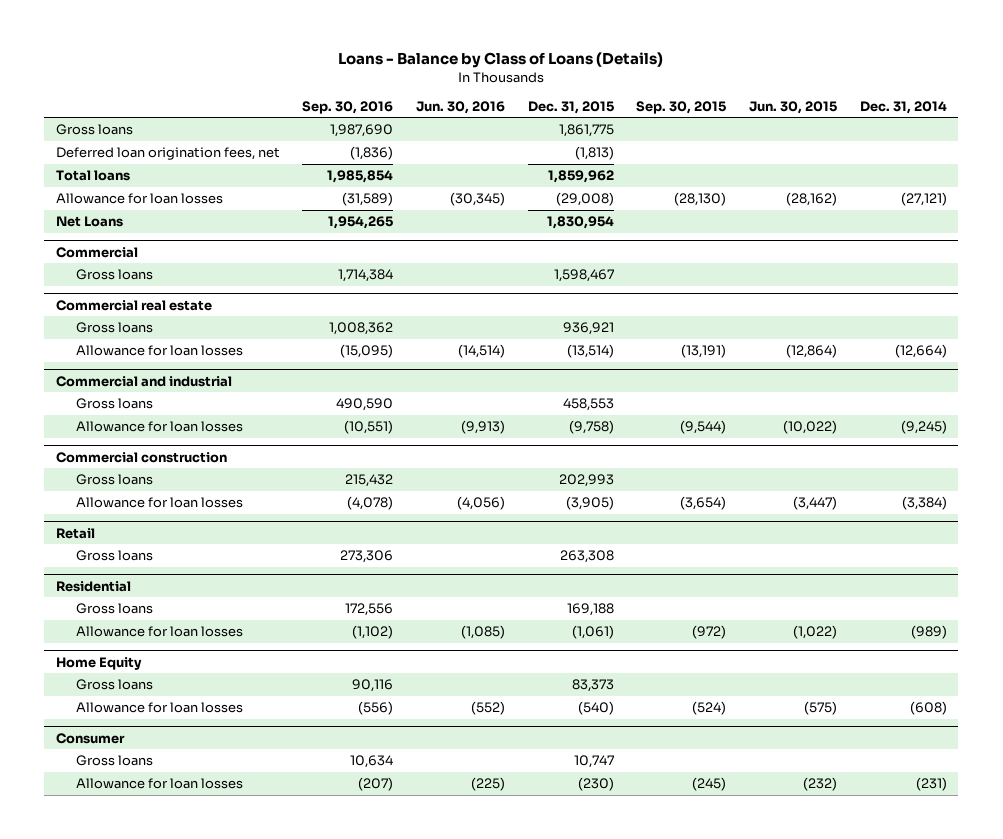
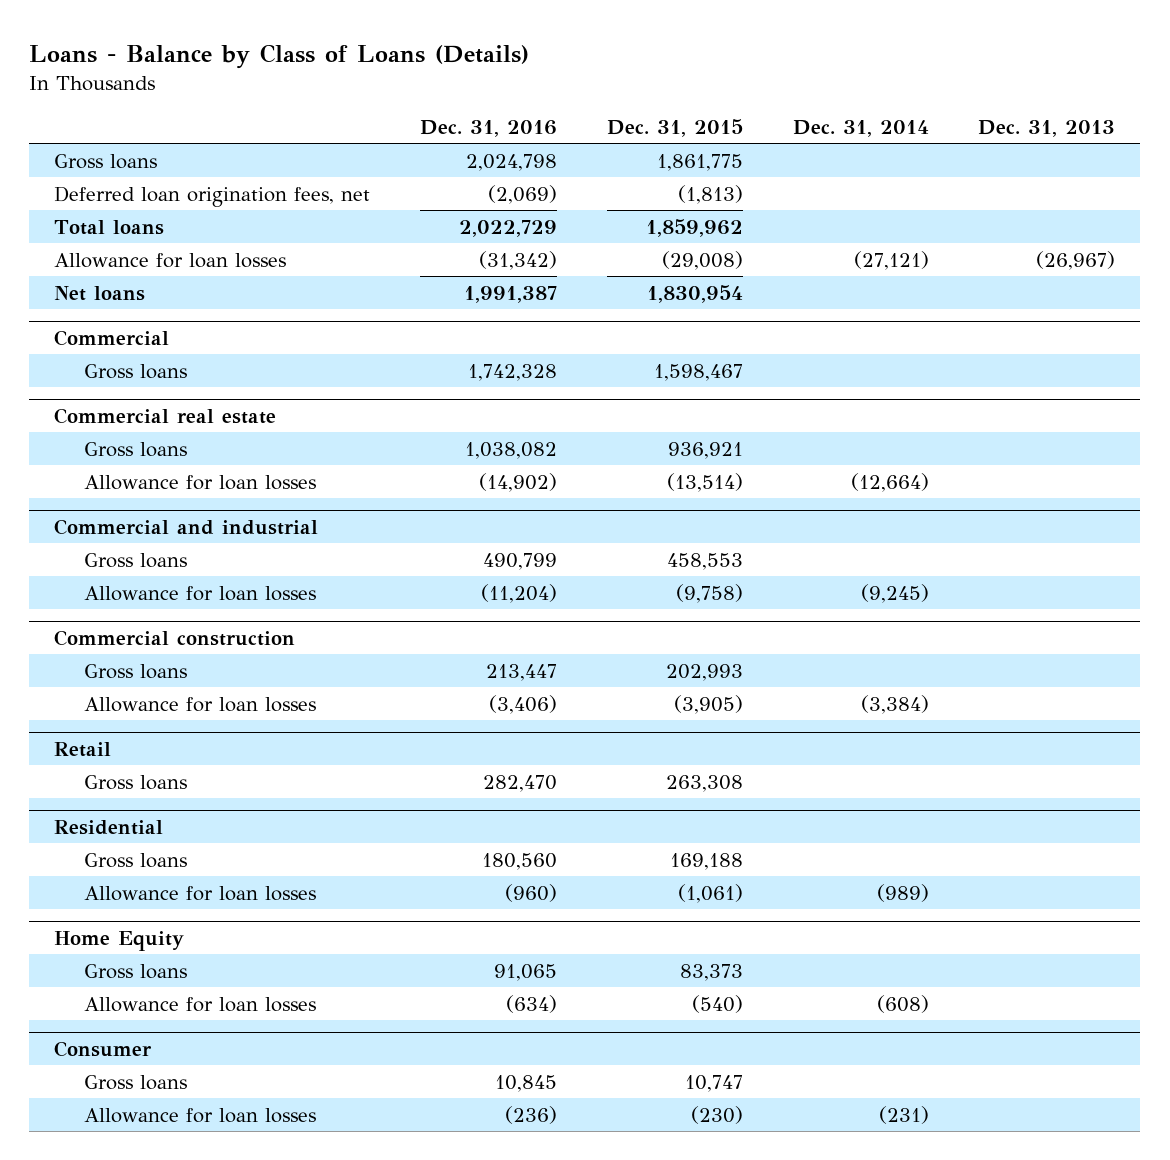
[302,100,394,114] Sep. 30, 2016 -> none
[416,100,506,114] Jun. 30, 2016 -> none
[636,100,727,114] Sep. 30, 2015 -> none
[749,100,838,114] Jun. 30, 2015 -> none
none -> [420,119,558,137] Dec. 31, 2016
none -> [978,119,1116,137] Dec. 31, 2013
[55,215,123,227] Net Loans -> [54,285,146,301] Net loans

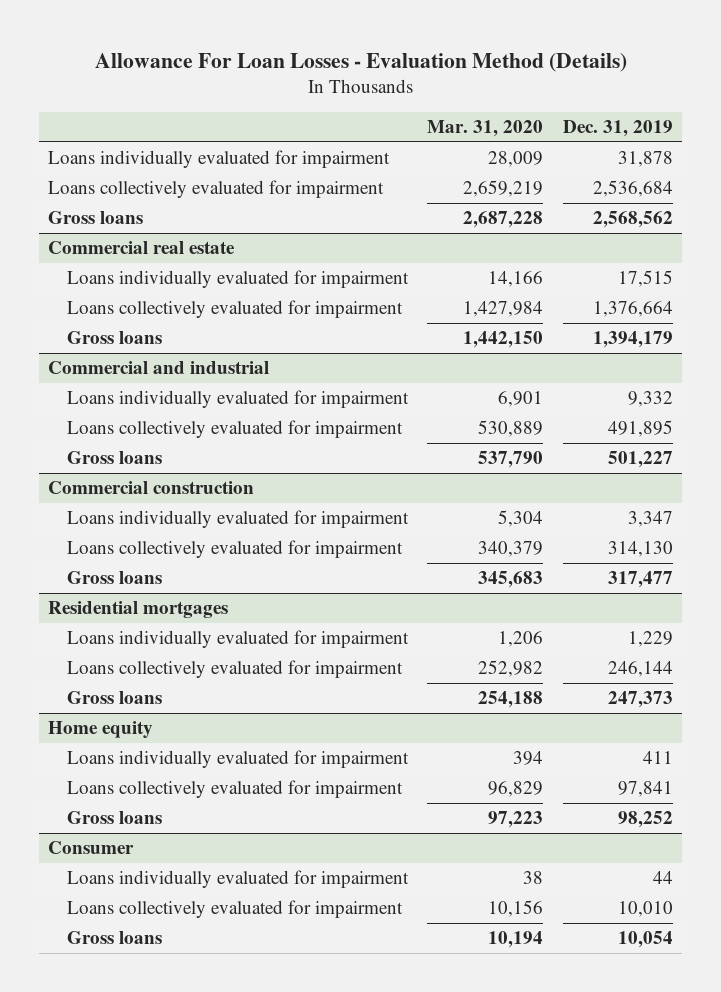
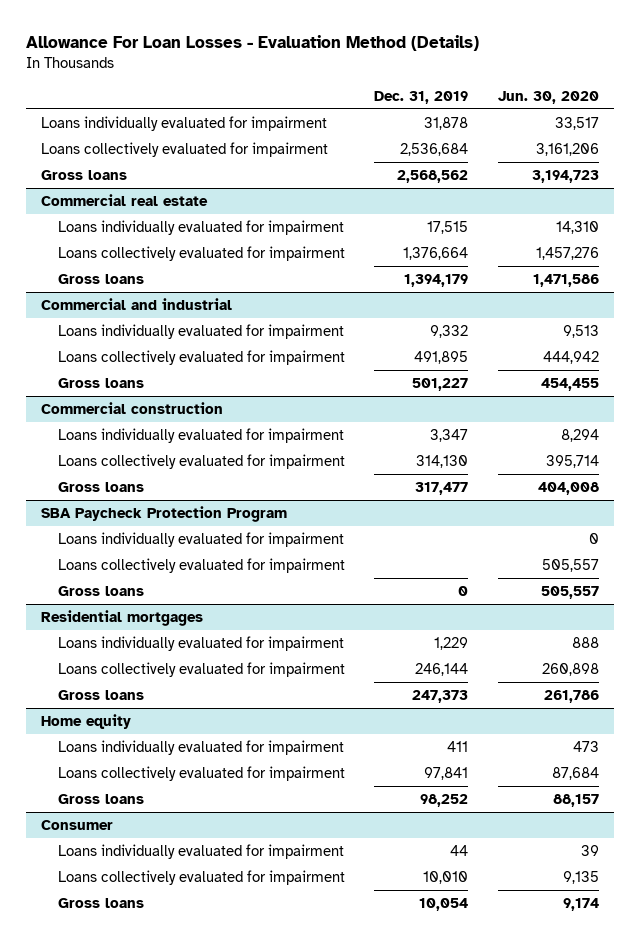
[427,120,544,138] Mar. 31, 2020 -> none
none -> [498,90,600,104] Jun. 30, 2020
none -> [40,506,287,523] SBA Paycheck Protection Program
none -> [57,532,344,548] Loans individually evaluated for impairment
none -> [57,558,345,574] Loans collectively evaluated for impairment
none -> [57,586,144,597] Gross loans

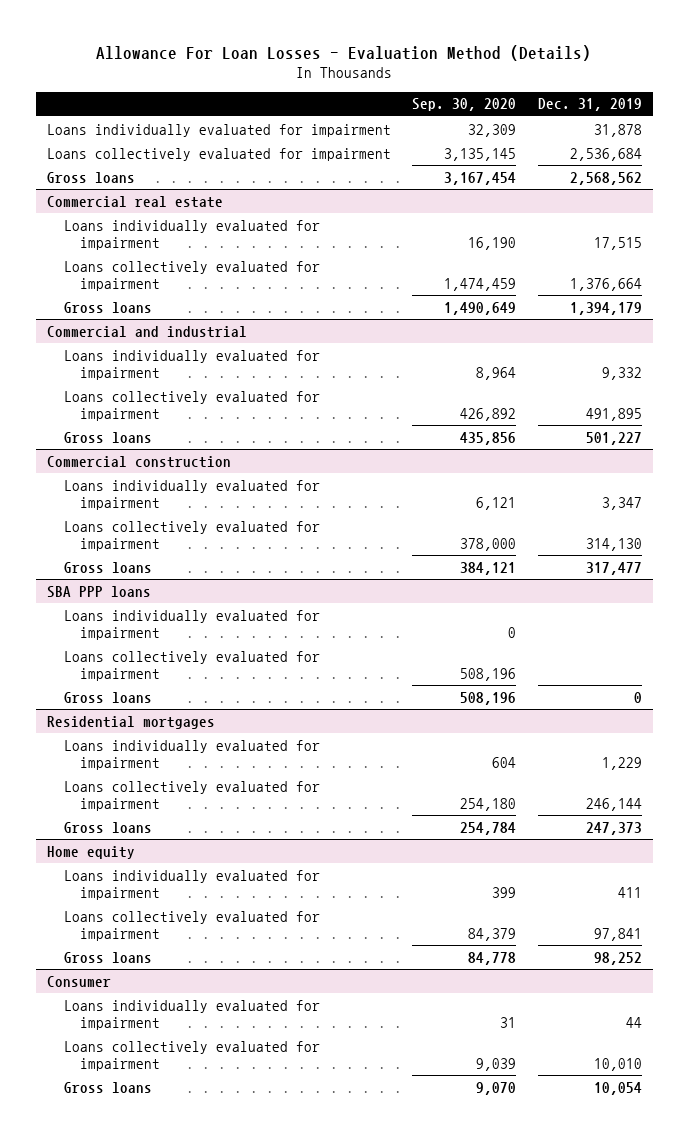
[498,90,600,104] Jun. 30, 2020 -> none
none -> [412,98,517,112] Sep. 30, 2020
[40,506,287,523] SBA Paycheck Protection Program -> [46,585,151,598] SBA PPP loans

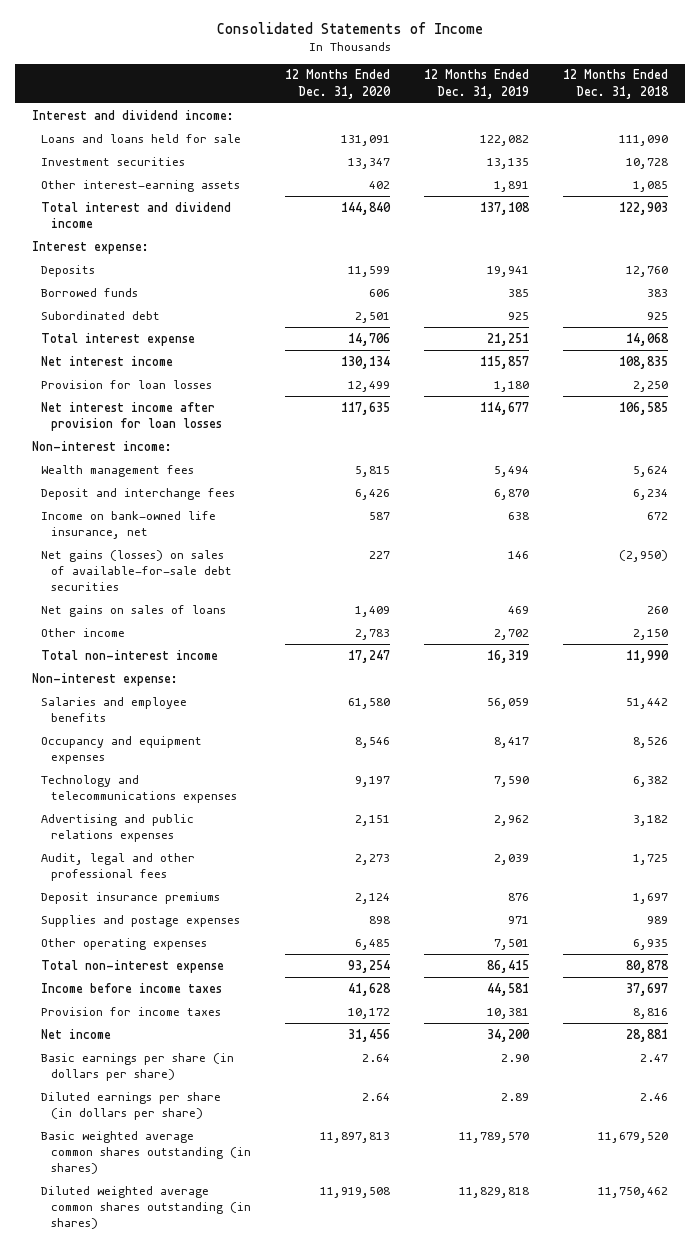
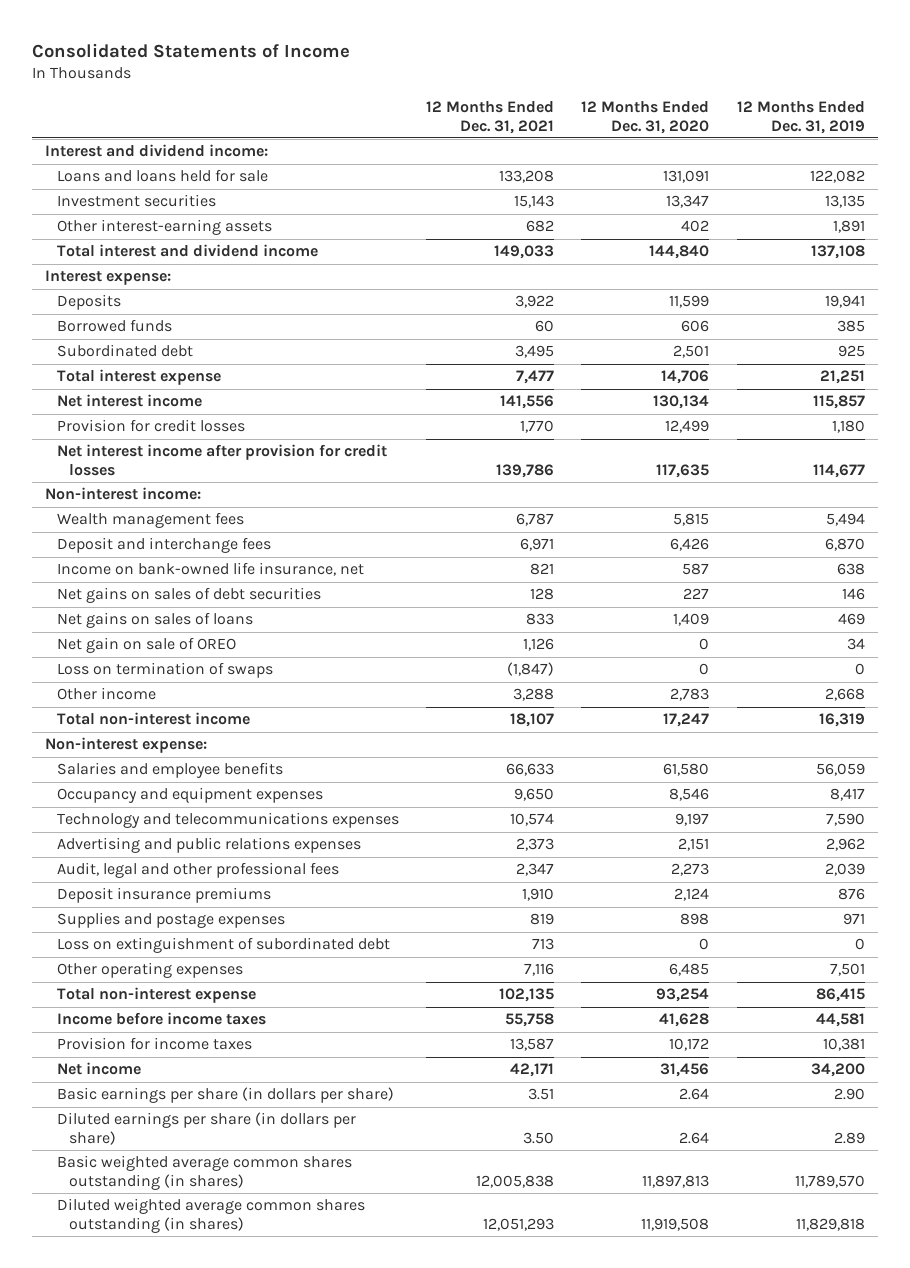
[563,69,670,99] 12 Months Ended Dec. 31, 2018 -> none
none -> [426,100,555,134] 12 Months Ended Dec. 31, 2021
[41,379,213,389] Provision for loan losses -> [57,419,246,433] Provision for credit losses
[41,401,222,431] Net interest income after provision for loan losses -> [57,444,388,477] Net interest income after provision for credit losses
[41,549,232,592] Net gains (losses) on sales of available-for-sale debt securities -> [57,587,322,604] Net gains on sales of debt securities
none -> [57,637,237,654] Net gain on sale of OREO
none -> [57,662,274,679] Loss on termination of swaps
[494,628,530,640] 2,702 -> [824,688,865,702] 2,668
none -> [57,937,391,954] Loss on extinguishment of subordinated debt

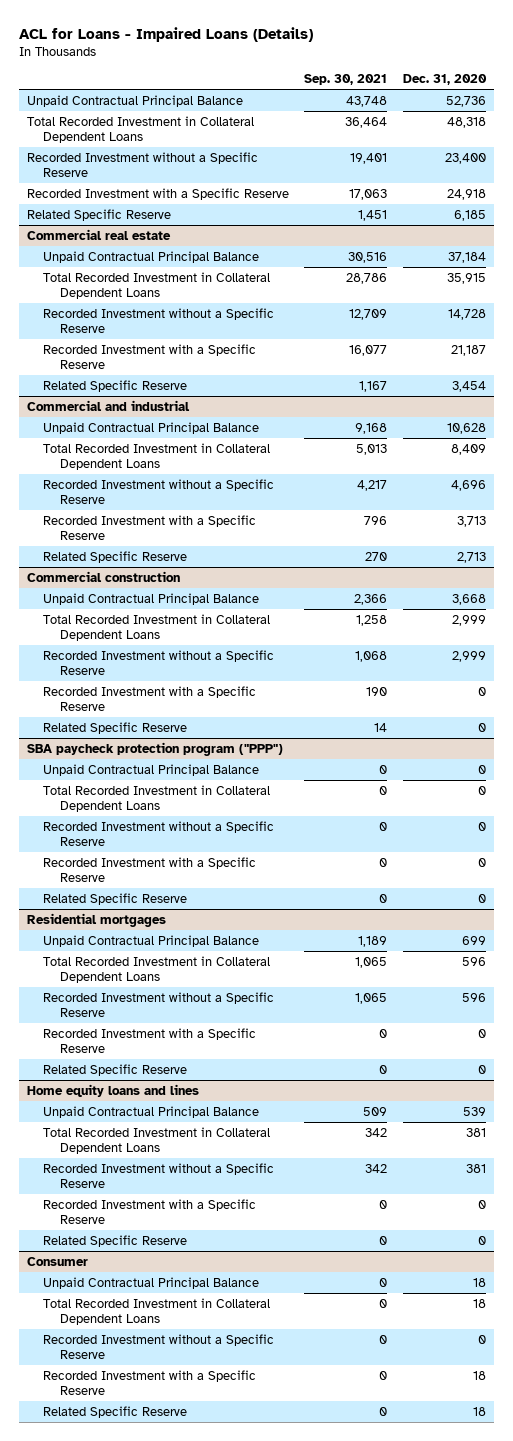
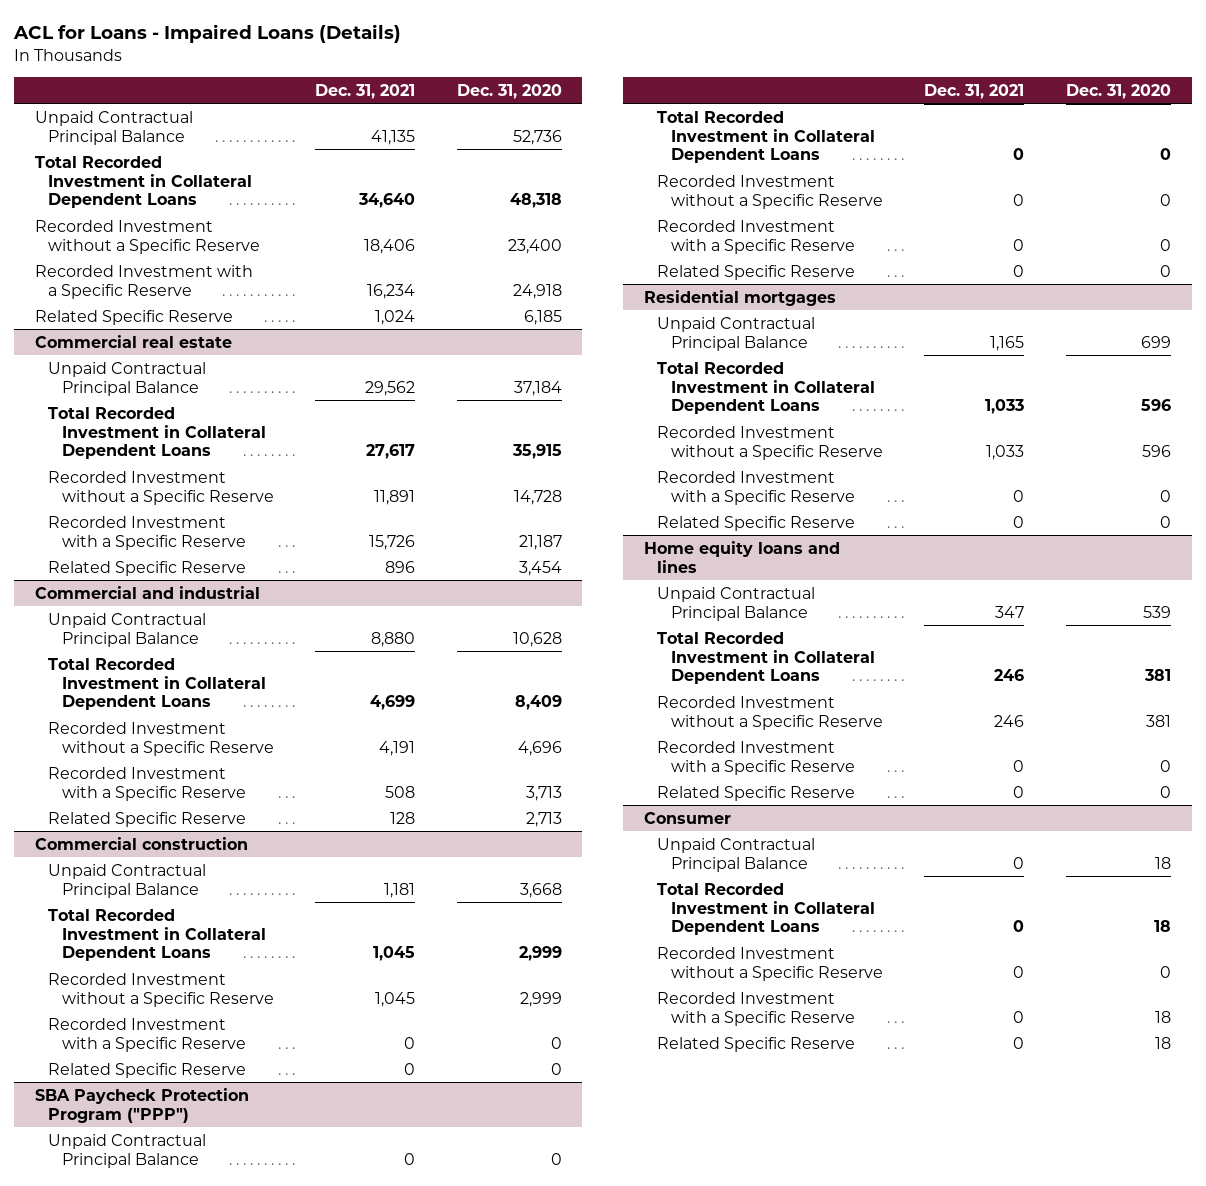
[304,74,388,86] Sep. 30, 2021 -> none
none -> [315,83,416,99] Dec. 31, 2021
[26,741,283,756] SBA paycheck protection program ("PPP") -> [34,1087,249,1123] SBA Paycheck Protection Program ("PPP")

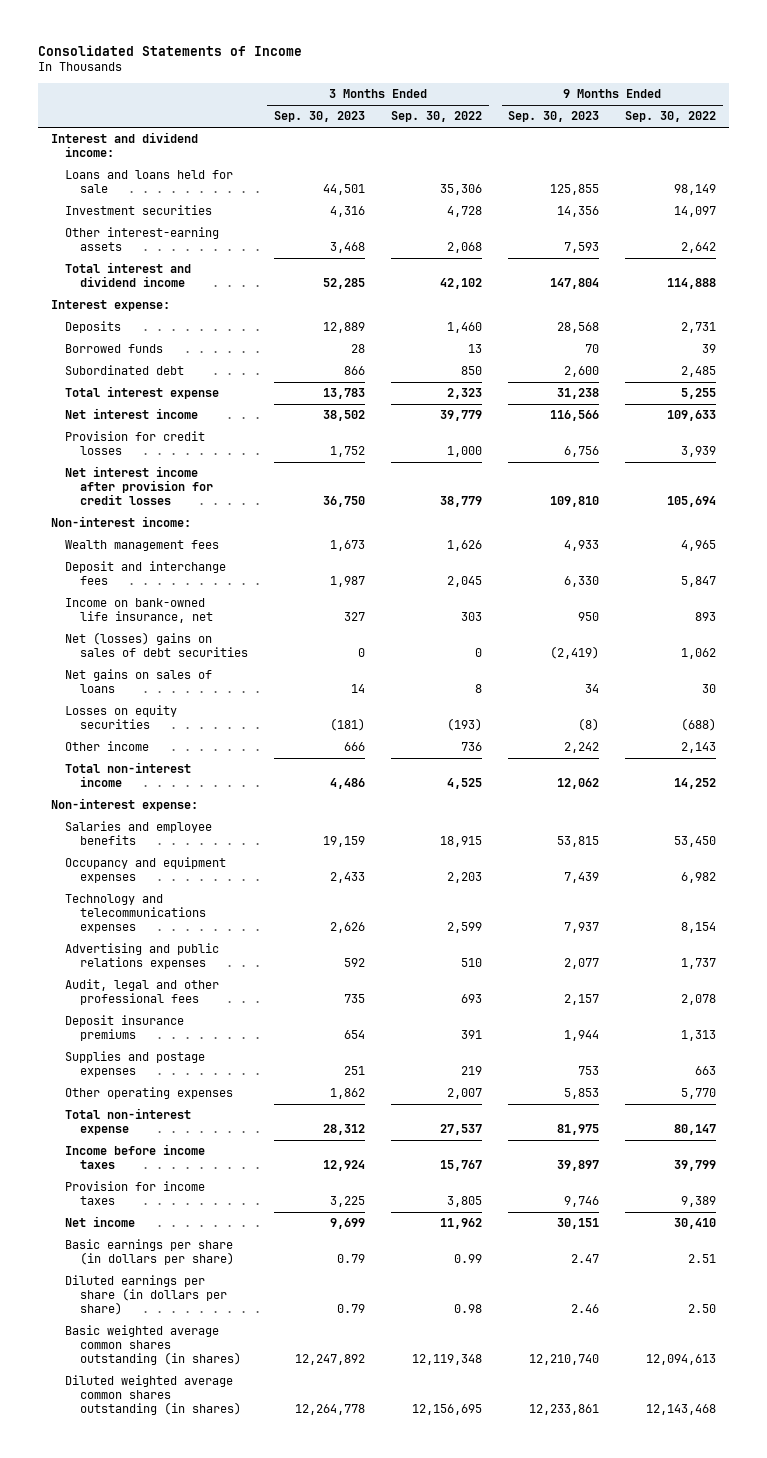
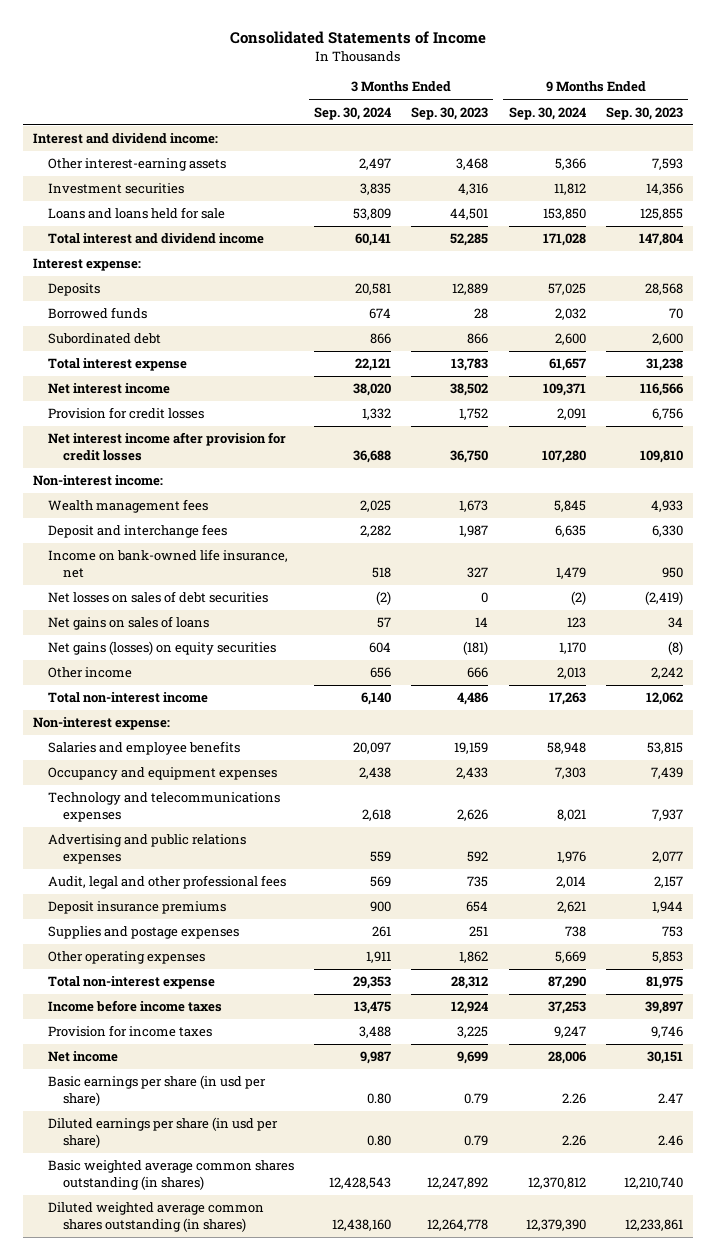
[390,111,482,123] Sep. 30, 2022 -> none
[625,111,717,123] Sep. 30, 2022 -> none
none -> [314,106,392,120] Sep. 30, 2024
none -> [508,106,586,120] Sep. 30, 2024
[65,205,213,216] Investment securities -> [47,183,184,195] Investment securities
[65,170,234,194] Loans and loans held for sale -> [47,207,225,220] Loans and loans held for sale
[65,632,248,658] Net (losses) gains on sales of debt securities -> [47,591,268,604] Net losses on sales of debt securities
[65,705,178,730] Losses on equity securities -> [47,641,276,656] Net gains (losses) on equity securities
[65,1239,234,1266] Basic earnings per share (in dollars per share) -> [47,1075,266,1107] Basic earnings per share (in usd per share)
[65,1275,227,1316] Diluted earnings per share (in dollars per share) -> [47,1117,278,1149] Diluted earnings per share (in usd per share)

